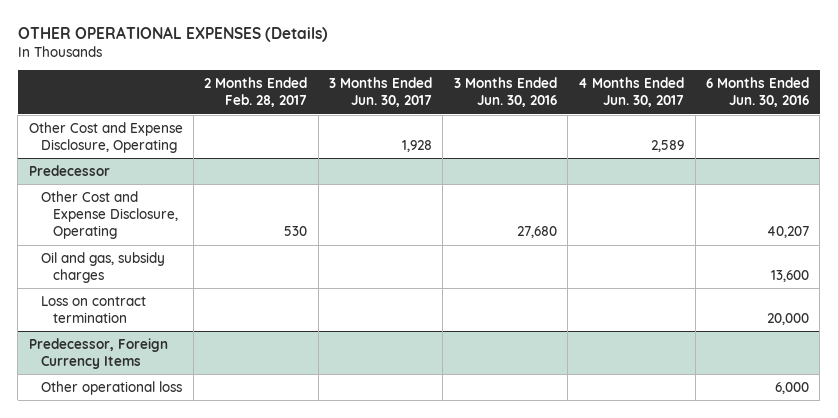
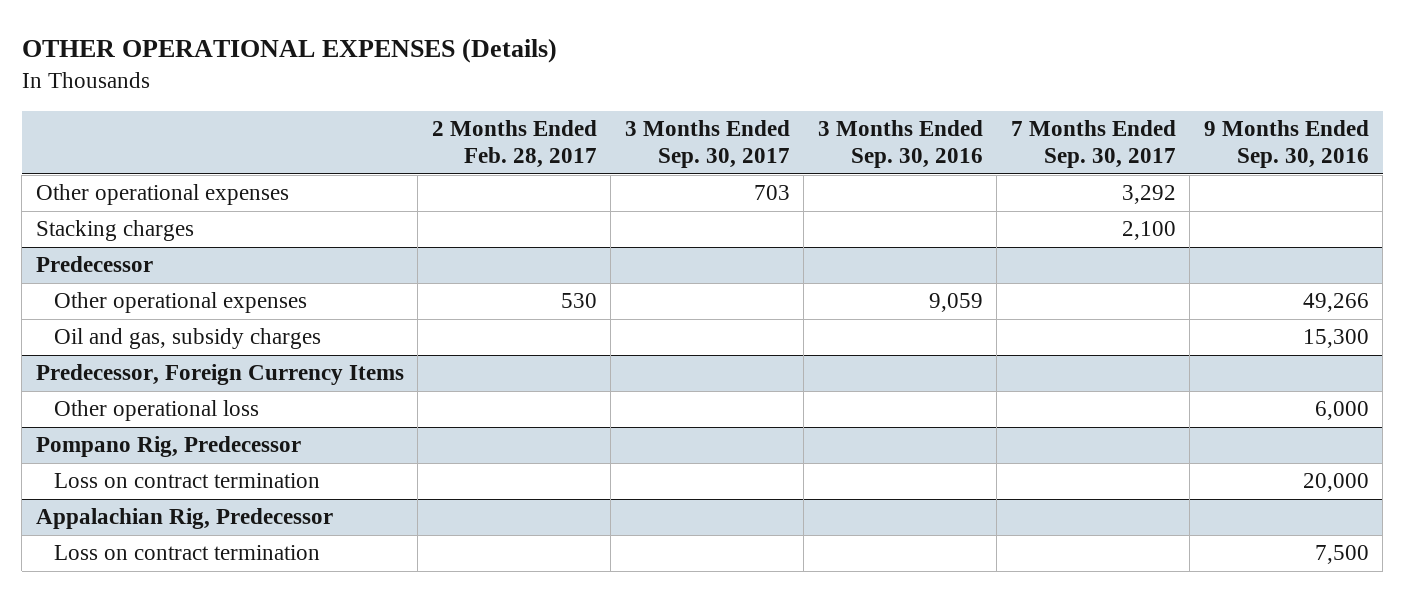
[328,76,432,108] 3 Months Ended Jun. 30, 2017 -> none
[453,76,557,108] 3 Months Ended Jun. 30, 2016 -> none
[578,76,685,108] 4 Months Ended Jun. 30, 2017 -> none
[705,76,809,108] 6 Months Ended Jun. 30, 2016 -> none
none -> [624,119,790,169] 3 Months Ended Sep. 30, 2017
none -> [817,119,983,169] 3 Months Ended Sep. 30, 2016
none -> [1010,119,1176,169] 7 Months Ended Sep. 30, 2017
none -> [1203,119,1369,169] 9 Months Ended Sep. 30, 2016
[28,121,183,154] Other Cost and Expense Disclosure, Operating -> [35,184,289,206] Other operational expenses
none -> [35,220,194,242] Stacking charges
[40,190,178,240] Other Cost and Expense Disclosure, Operating -> [54,292,308,314] Other operational expenses
[40,295,146,324] Loss on contract termination -> none
none -> [35,436,301,458] Pompano Rig, Predecessor
none -> [54,473,321,489] Loss on contract termination
none -> [35,508,333,530] Appalachian Rig, Predecessor
none -> [54,545,321,561] Loss on contract termination

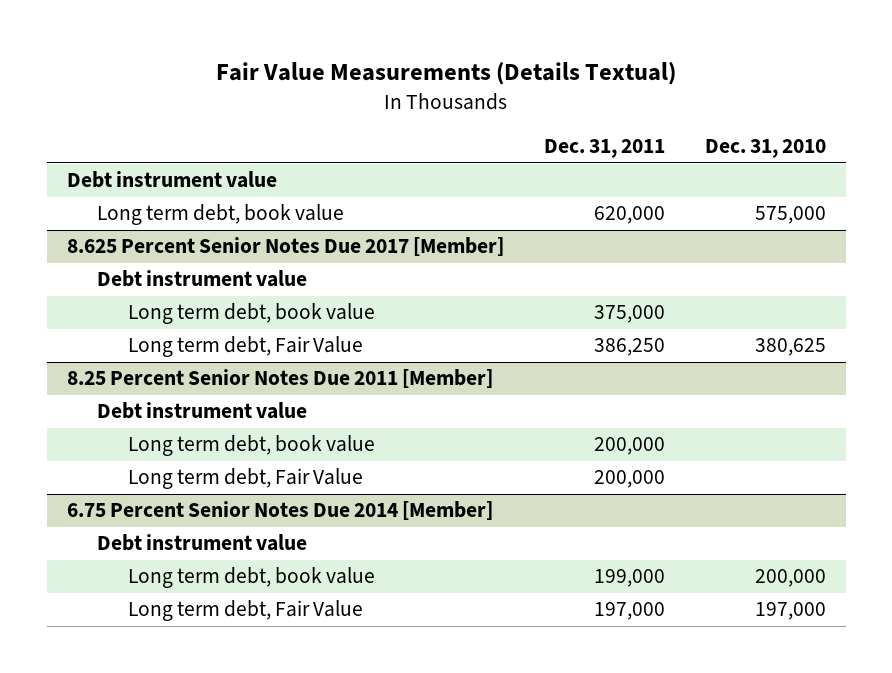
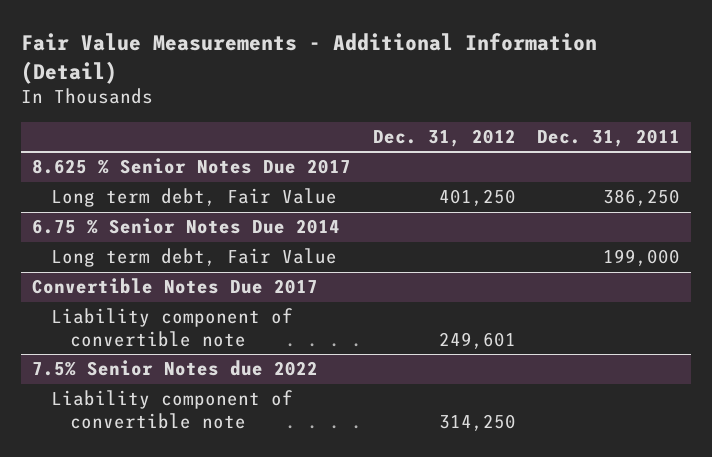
[216,61,677,85] Fair Value Measurements (Details Textual) -> [21,32,598,84] Fair Value Measurements - Additional Information (Detail)
[704,139,826,159] Dec. 31, 2010 -> none
none -> [372,129,516,148] Dec. 31, 2012
[66,171,277,189] Debt instrument value -> none
[97,204,345,226] Long term debt, book value -> none
[97,270,308,288] Debt instrument value -> none
[128,303,376,325] Long term debt, book value -> none
[66,237,504,257] 8.625 Percent Senior Notes Due 2017 [Member] -> [32,158,352,175] 8.625 % Senior Notes Due 2017
[66,369,493,389] 8.25 Percent Senior Notes Due 2011 [Member] -> none
[97,402,308,420] Debt instrument value -> none
[128,435,376,457] Long term debt, book value -> none
[128,468,364,490] Long term debt, Fair Value -> none
[97,534,308,552] Debt instrument value -> none
[128,567,376,589] Long term debt, book value -> none
[66,501,493,521] 6.75 Percent Senior Notes Due 2014 [Member] -> [32,218,341,235] 6.75 % Senior Notes Due 2014
[593,602,665,621] 197,000 -> [603,249,681,267] 199,000
none -> [32,278,319,295] Convertible Notes Due 2017
none -> [51,308,294,348] Liability component of convertible note
none -> [32,360,319,377] 7.5% Senior Notes due 2022
none -> [51,390,294,430] Liability component of convertible note

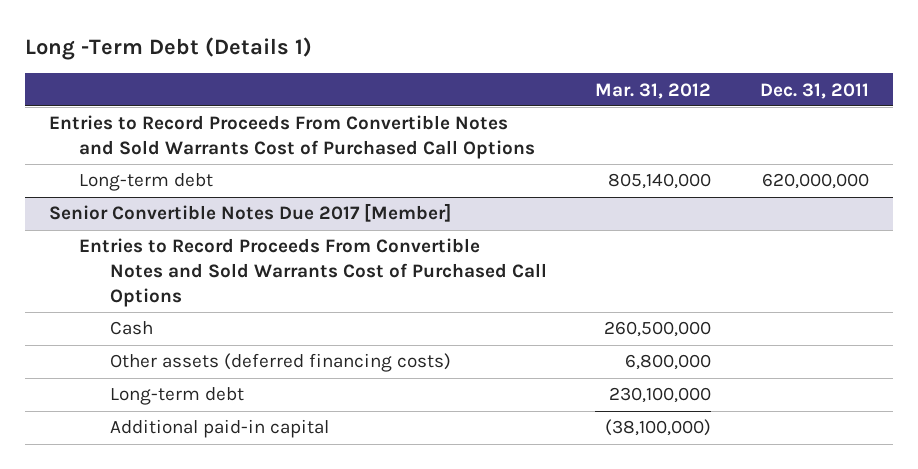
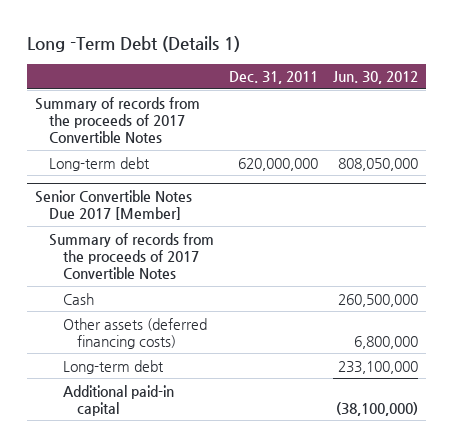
[595,82,712,99] Mar. 31, 2012 -> none
none -> [333,71,419,85] Jun. 30, 2012
[48,115,536,160] Entries to Record Proceeds From Convertible Notes and Sold Warrants Cost of Purchased Call Options -> [34,96,200,144] Summary of records from the proceeds of 2017 Convertible Notes
[79,238,547,307] Entries to Record Proceeds From Convertible Notes and Sold Warrants Cost of Purchased Call Options -> [48,232,214,280] Summary of records from the proceeds of 2017 Convertible Notes

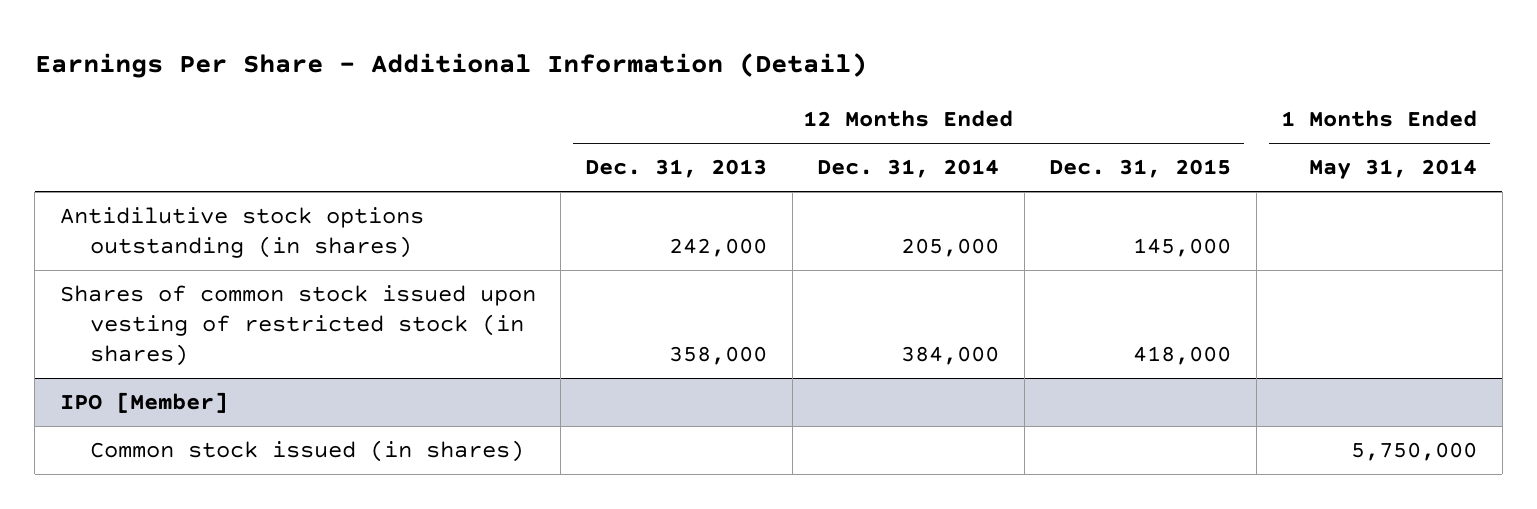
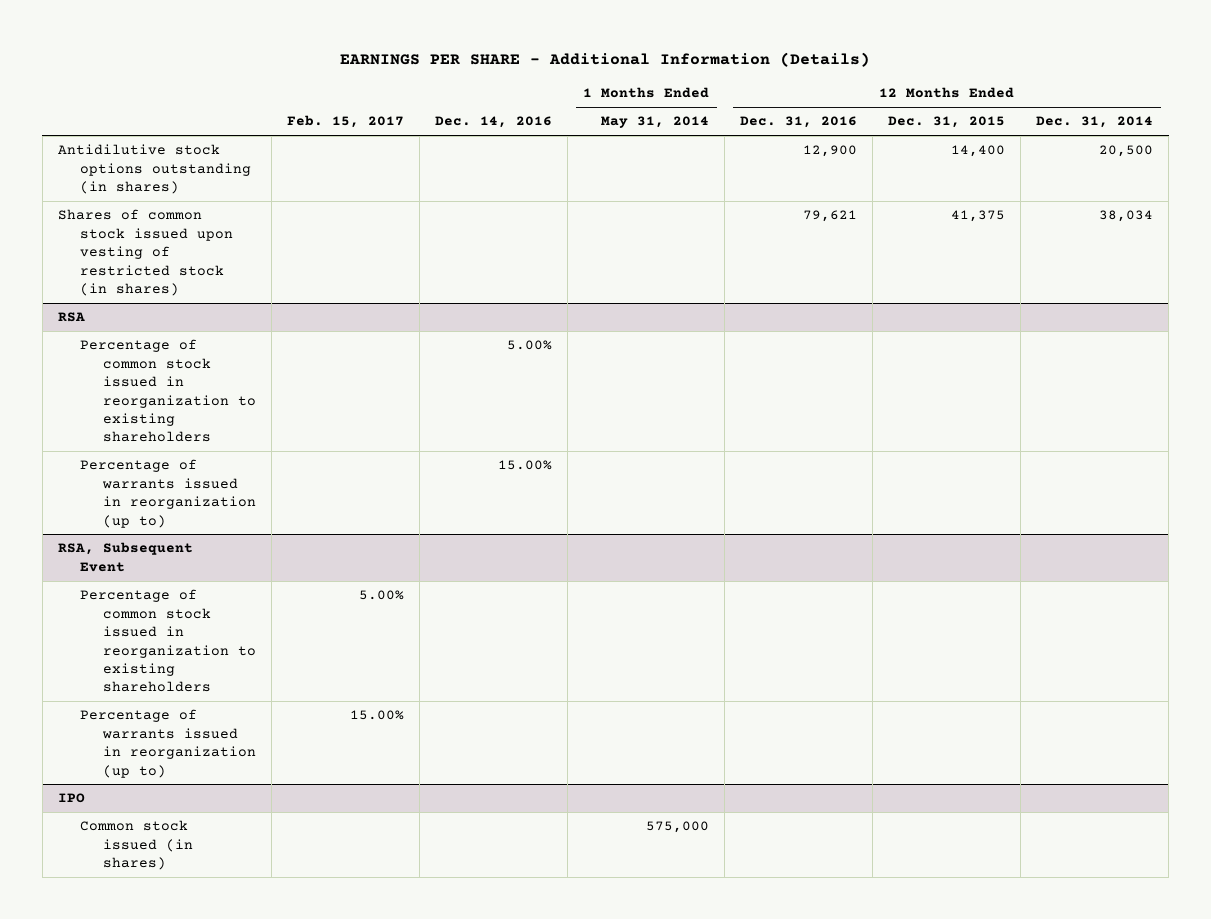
[34,52,867,78] Earnings Per Share - Additional Information (Detail) -> [340,52,871,68] EARNINGS PER SHARE - Additional Information (Details)
[585,159,768,179] Dec. 31, 2013 -> none
none -> [287,115,405,129] Feb. 15, 2017
none -> [435,116,553,129] Dec. 14, 2016
none -> [740,116,858,129] Dec. 31, 2016
[901,237,1000,257] 205,000 -> [1099,145,1154,158] 20,500
[1133,237,1232,257] 145,000 -> [951,145,1006,158] 14,400
[901,345,1000,365] 384,000 -> [1099,210,1154,223] 38,034
[1133,345,1232,365] 418,000 -> [951,210,1006,223] 41,375
none -> [57,312,85,323] RSA
none -> [80,339,257,443] Percentage of common stock issued in reorganization to existing shareholders
none -> [80,459,257,528] Percentage of warrants issued in reorganization (up to)
none -> [57,542,193,572] RSA, Subsequent Event
none -> [80,589,257,693] Percentage of common stock issued in reorganization to existing shareholders
none -> [80,709,257,778] Percentage of warrants issued in reorganization (up to)
[59,391,228,413] IPO [Member] -> [57,793,85,804] IPO
[1351,441,1478,461] 5,750,000 -> [646,821,710,834] 575,000

